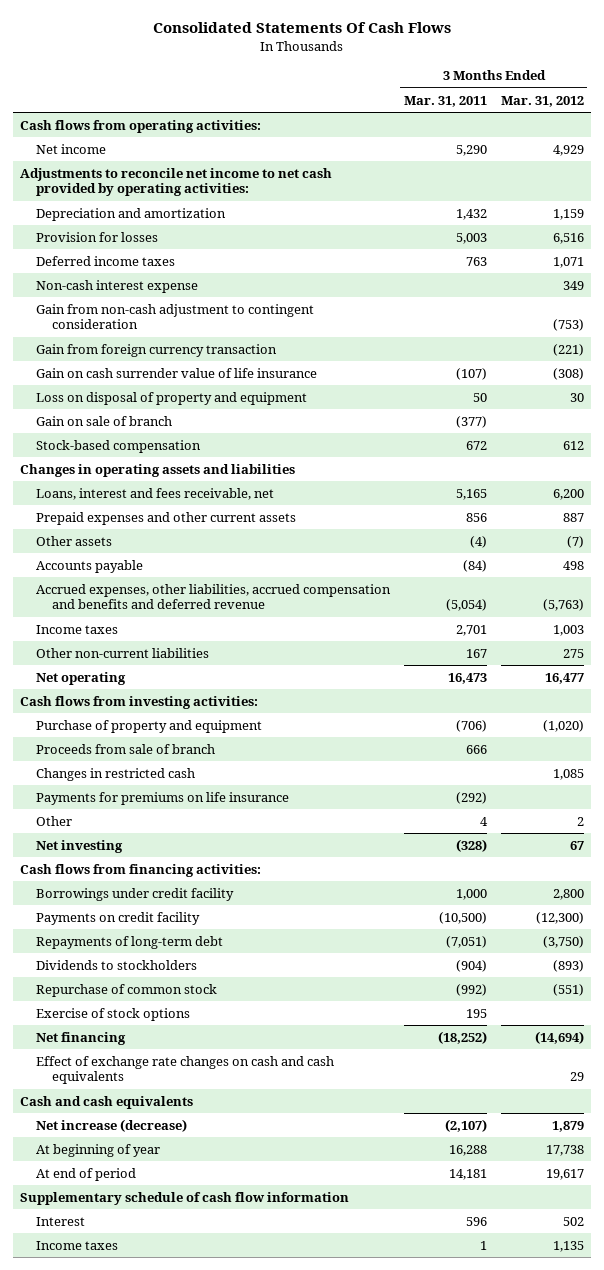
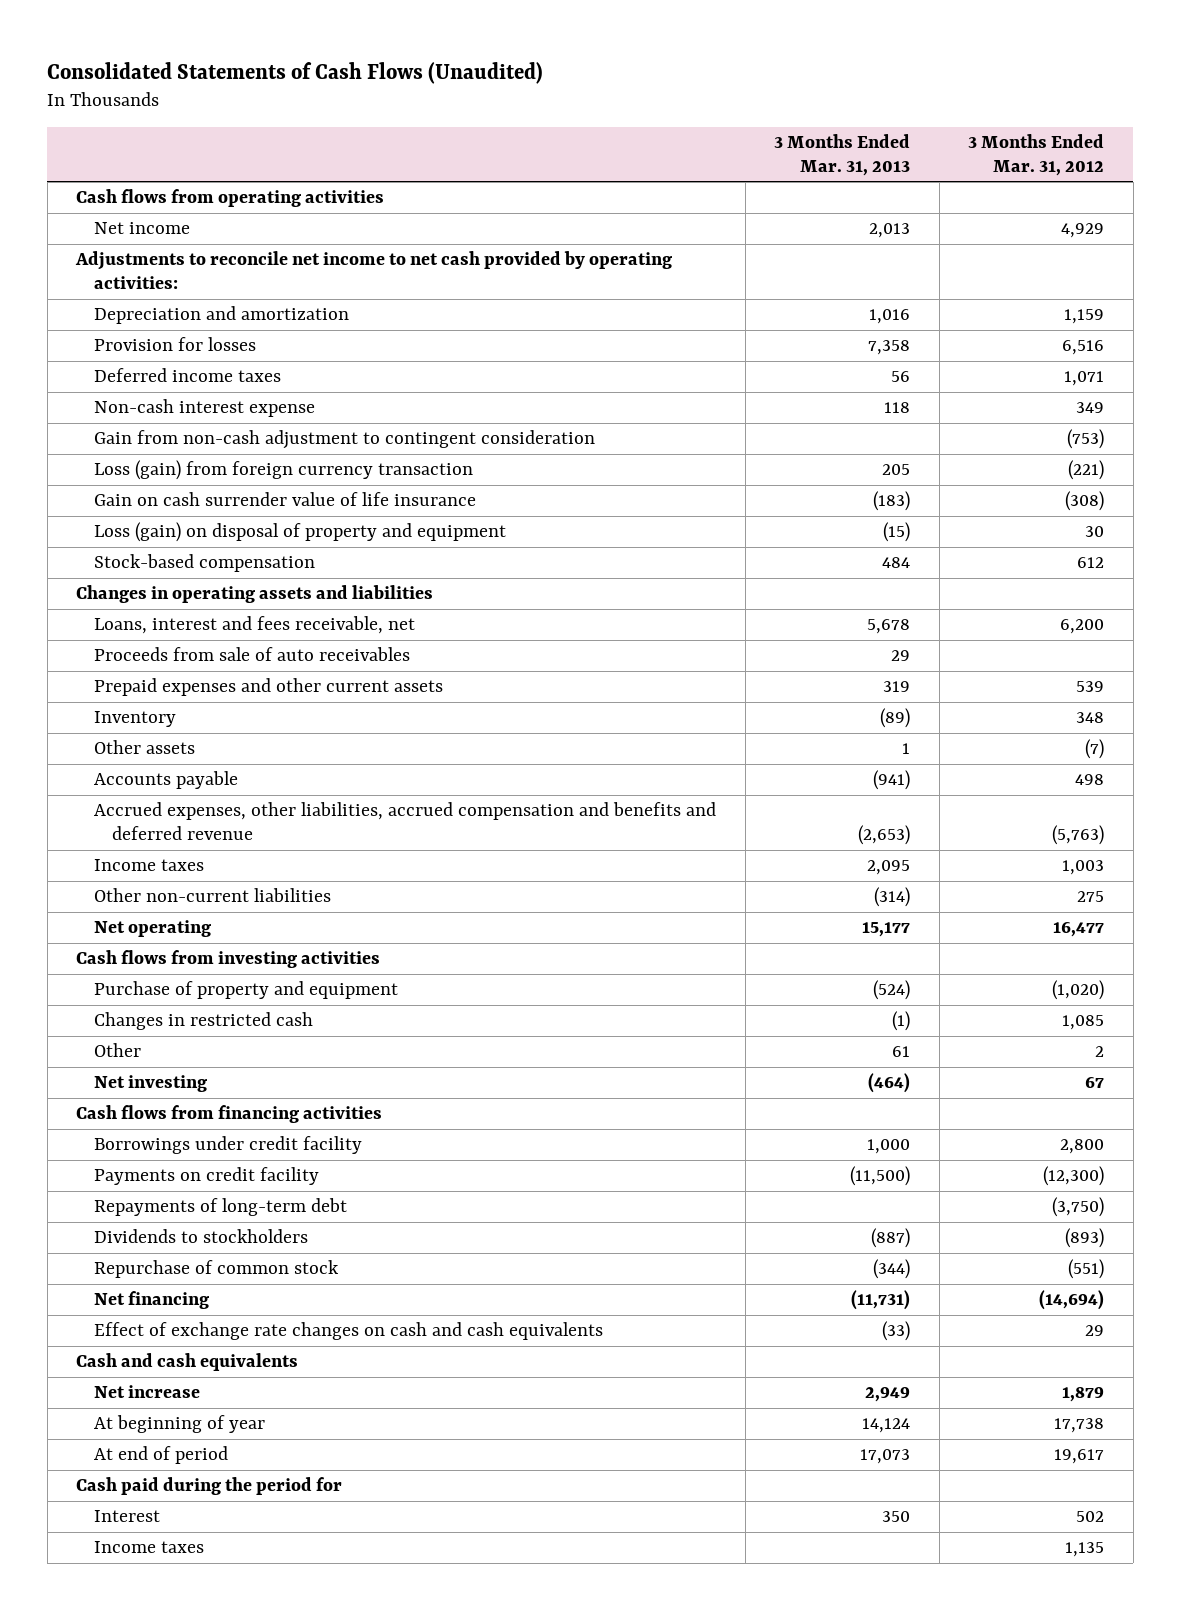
[152,22,451,34] Consolidated Statements Of Cash Flows -> [47,61,544,84] Consolidated Statements of Cash Flows (Unaudited)
[403,95,487,107] Mar. 31, 2011 -> none
none -> [774,133,911,176] 3 Months Ended Mar. 31, 2013
[20,119,262,133] Cash flows from operating activities: -> [76,189,385,208] Cash flows from operating activities
[36,343,278,357] Gain from foreign currency transaction -> [93,460,473,481] Loss (gain) from foreign currency transaction
[36,415,173,426] Gain on sale of branch -> none
[36,391,308,405] Loss on disposal of property and equipment -> [93,522,506,543] Loss (gain) on disposal of property and equipment
none -> [93,647,410,662] Proceeds from sale of auto receivables
[562,512,584,522] 887 -> [1076,681,1105,693] 539
none -> [93,711,176,728] Inventory
[20,695,259,709] Cash flows from investing activities: -> [76,950,381,969] Cash flows from investing activities
[36,743,216,754] Proceeds from sale of branch -> none
[36,791,290,805] Payments for premiums on life insurance -> none
[20,863,262,877] Cash flows from financing activities: -> [76,1105,383,1124] Cash flows from financing activities
[36,1007,191,1021] Exercise of stock options -> none
[36,1118,188,1132] Net increase (decrease) -> [93,1385,200,1399] Net increase
[20,1191,350,1205] Supplementary schedule of cash flow information -> none
none -> [76,1477,343,1496] Cash paid during the period for

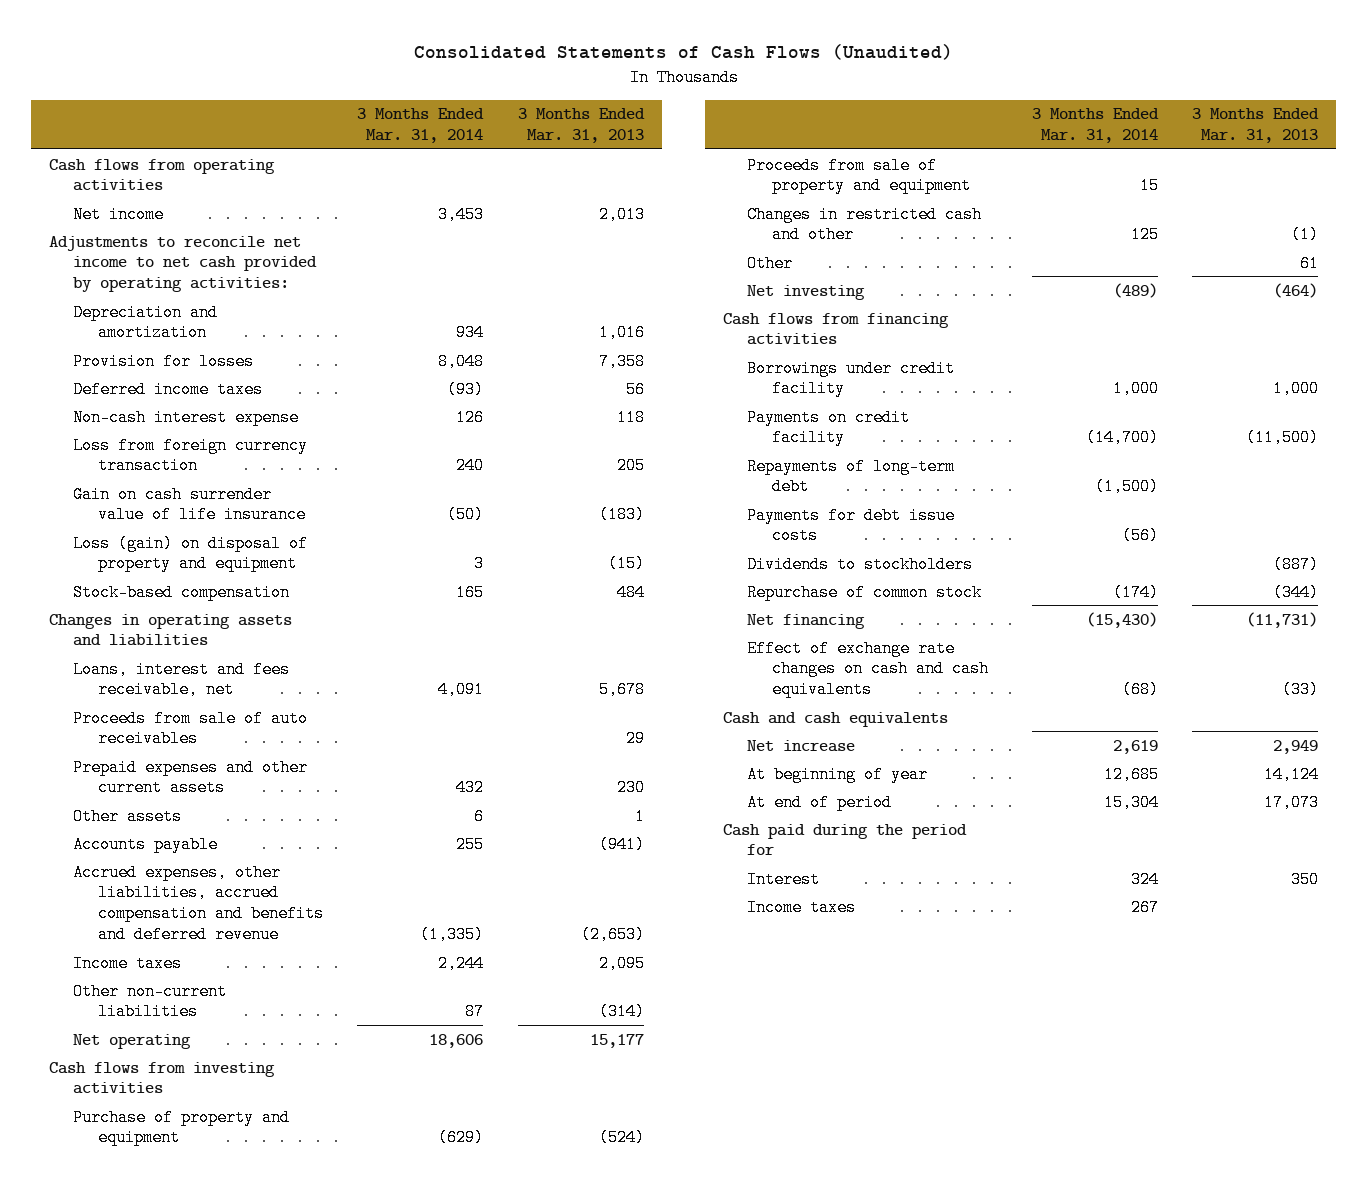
[968,133,1105,176] 3 Months Ended Mar. 31, 2012 -> none
none -> [357,108,485,143] 3 Months Ended Mar. 31, 2014
[93,430,595,450] Gain from non-cash adjustment to contingent consideration -> none
[93,460,473,481] Loss (gain) from foreign currency transaction -> [73,436,309,475] Loss from foreign currency transaction
[93,711,176,728] Inventory -> none
[883,681,911,693] 319 -> [617,779,646,797] 230
none -> [747,156,971,195] Proceeds from sale of property and equipment
[93,1012,313,1031] Changes in restricted cash -> [747,205,983,244] Changes in restricted cash and other
none -> [747,506,956,545] Payments for debt issue costs

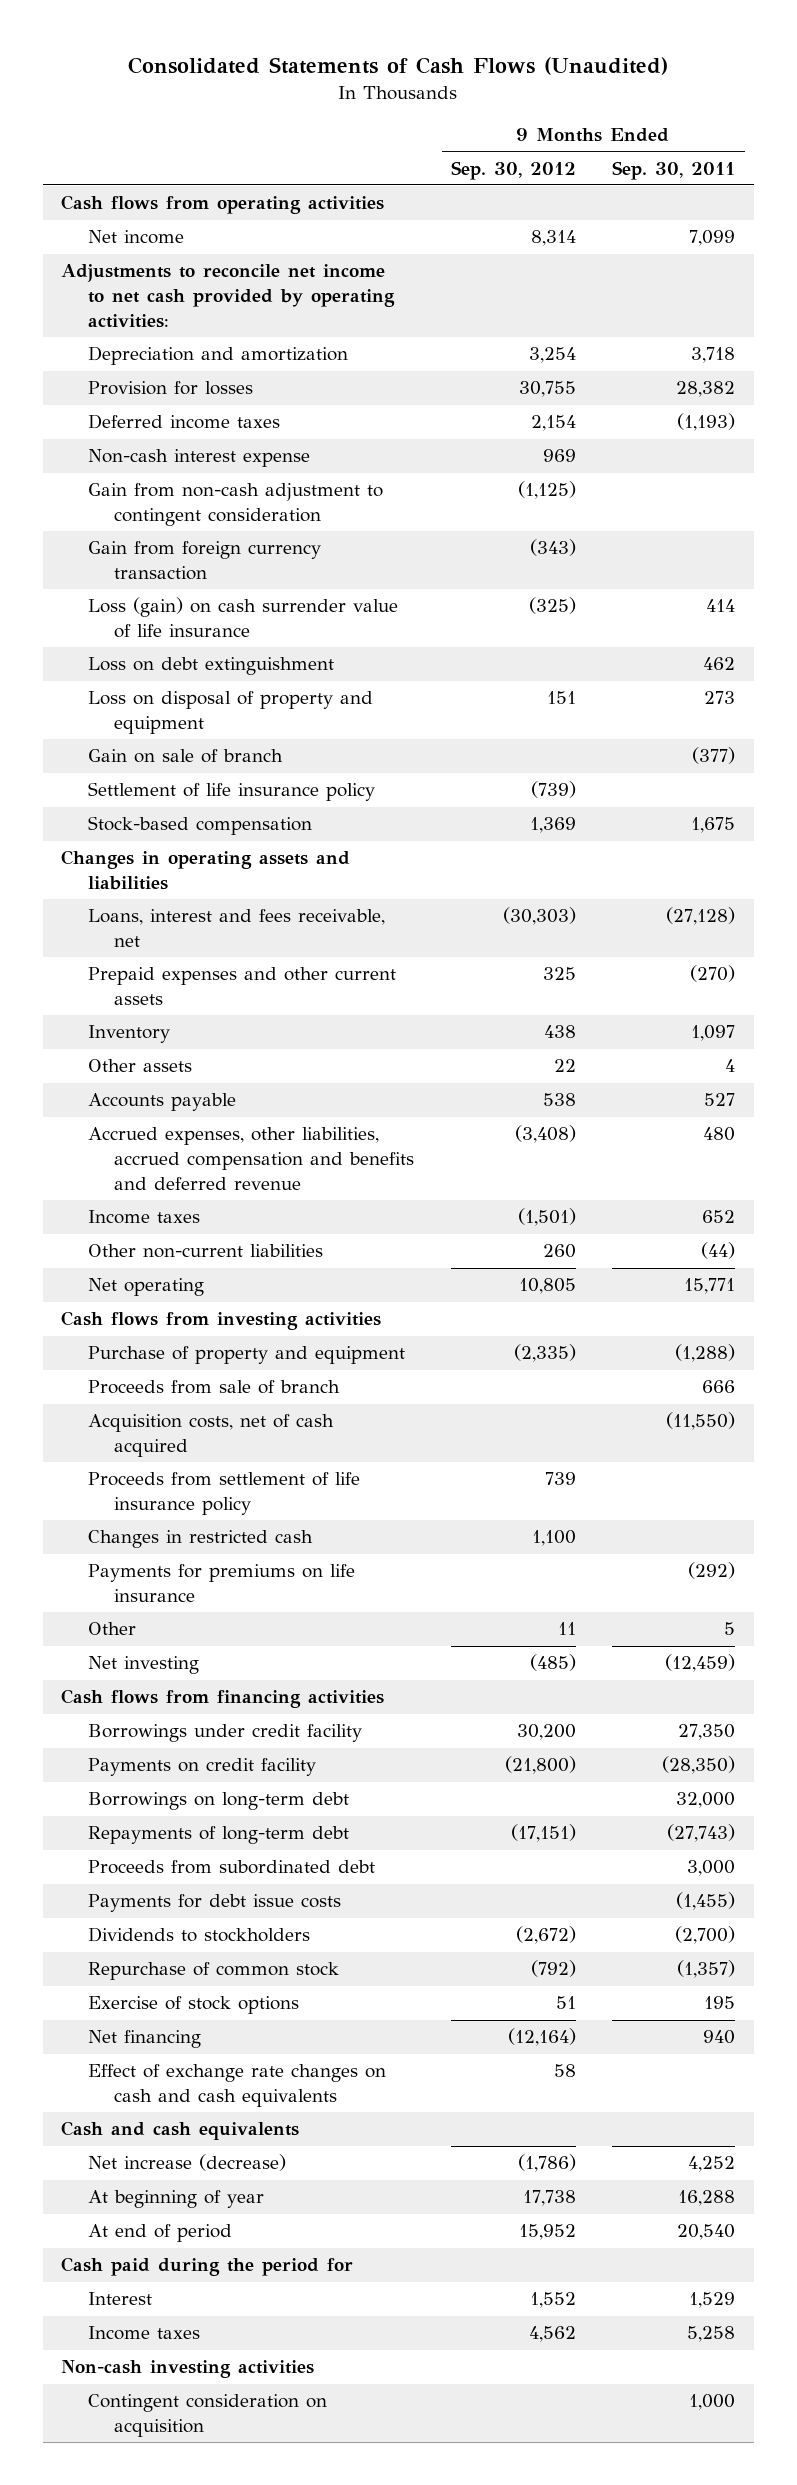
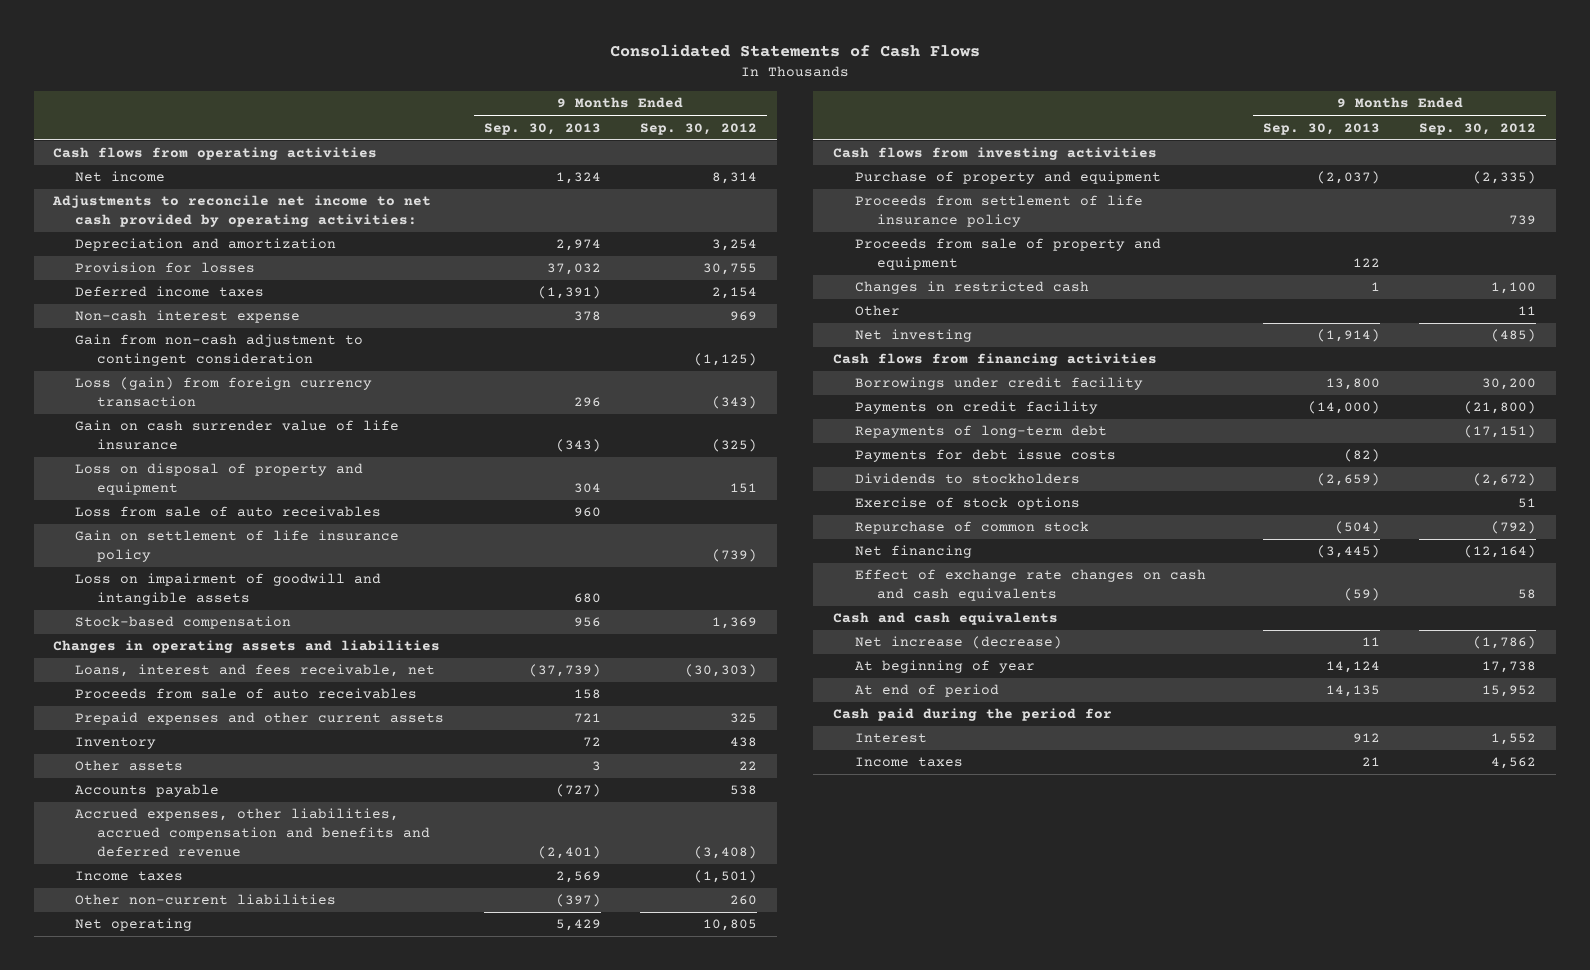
[128,56,669,75] Consolidated Statements of Cash Flows (Unaudited) -> [609,44,980,58] Consolidated Statements of Cash Flows
[612,160,736,180] Sep. 30, 2011 -> none
none -> [483,122,601,135] Sep. 30, 2013
[87,657,334,676] Loss on debt extinguishment -> none
[87,541,321,581] Gain from foreign currency transaction -> [75,377,373,408] Loss (gain) from foreign currency transaction
[87,597,398,639] Loss (gain) on cash surrender value of life insurance -> [75,420,400,451] Gain on cash surrender value of life insurance
[87,749,283,764] Gain on sale of branch -> none
none -> [75,506,382,518] Loss from sale of auto receivables
[87,782,375,802] Settlement of life insurance policy -> [75,530,400,563] Gain on settlement of life insurance policy
none -> [75,573,382,606] Loss on impairment of goodwill and intangible assets
none -> [75,688,418,700] Proceeds from sale of auto receivables
[87,1380,340,1395] Proceeds from sale of branch -> none
[87,1414,334,1458] Acquisition costs, net of cash acquired -> none
none -> [854,238,1161,271] Proceeds from sale of property and equipment
[87,1564,355,1603] Payments for premiums on life insurance -> none
[87,1792,349,1811] Borrowings on long-term debt -> none
[87,1860,375,1875] Proceeds from subordinated debt -> none
[87,1962,339,1981] Repurchase of common stock -> [854,521,1089,535] Repurchase of common stock
[61,2360,315,2379] Non-cash investing activities -> none
[87,2394,327,2438] Contingent consideration on acquisition -> none

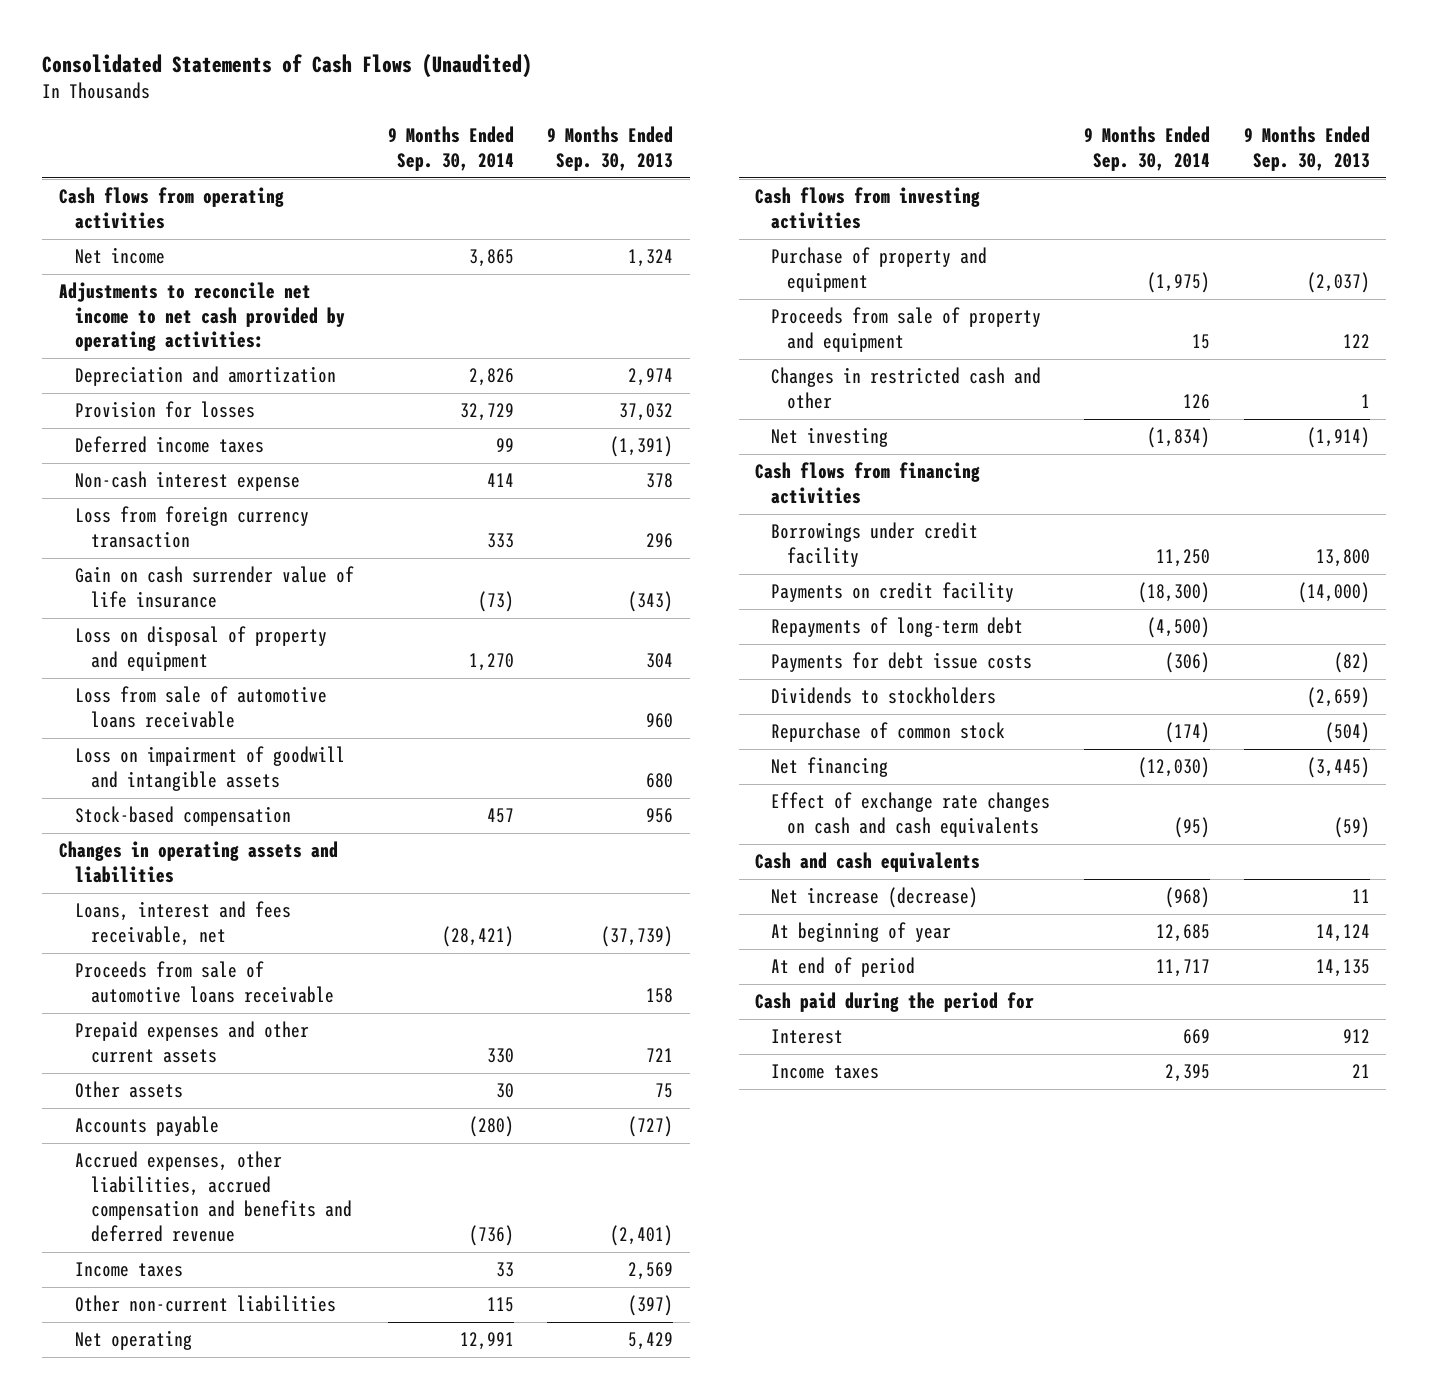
[609,44,980,58] Consolidated Statements of Cash Flows -> [42,54,533,79] Consolidated Statements of Cash Flows (Unaudited)
[639,122,757,135] Sep. 30, 2012 -> none
none -> [387,126,514,171] 9 Months Ended Sep. 30, 2014
[75,334,364,367] Gain from non-cash adjustment to contingent consideration -> none
[75,377,373,408] Loss (gain) from foreign currency transaction -> [75,506,310,548] Loss from foreign currency transaction
[75,506,382,518] Loss from sale of auto receivables -> none
[75,530,400,563] Gain on settlement of life insurance policy -> none
none -> [75,686,328,728] Loss from sale of automotive loans receivable
[75,688,418,700] Proceeds from sale of auto receivables -> [75,961,334,1003] Proceeds from sale of automotive loans receivable
[75,737,157,750] Inventory -> none
[591,761,601,772] 3 -> [655,1083,674,1099] 75
[854,195,1143,228] Proceeds from settlement of life insurance policy -> none
[854,305,900,317] Other -> none
[854,281,1089,295] Changes in restricted cash -> [771,367,1042,409] Changes in restricted cash and other
[854,497,1080,511] Exercise of stock options -> none

